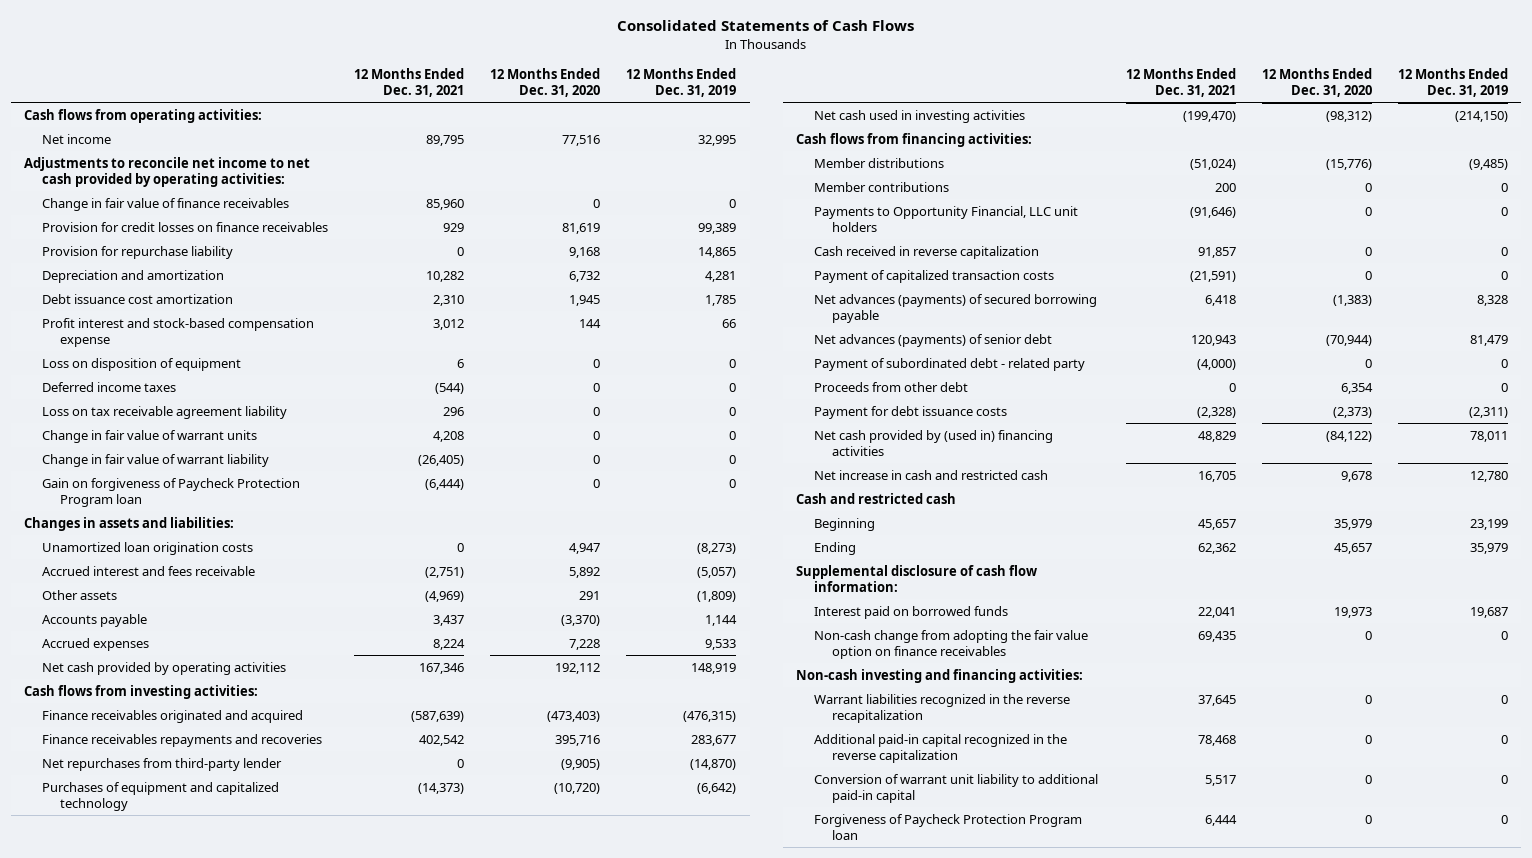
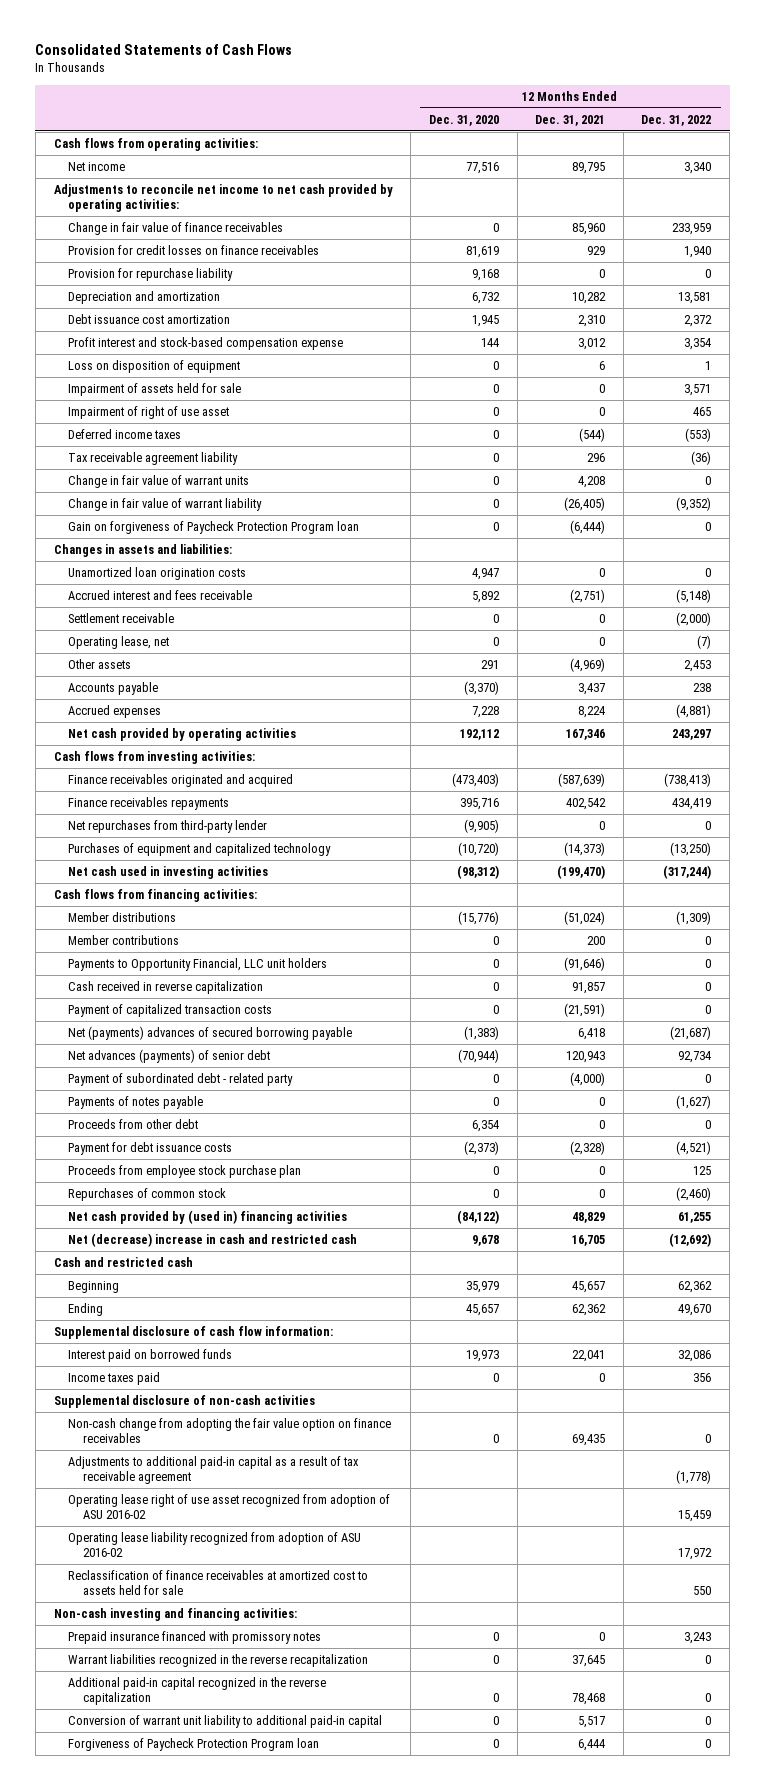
[626,68,737,98] 12 Months Ended Dec. 31, 2019 -> none
none -> [641,114,712,126] Dec. 31, 2022
none -> [68,383,242,397] Impairment of assets held for sale
none -> [68,406,230,420] Impairment of right of use asset
[42,405,288,419] Loss on tax receivable agreement liability -> [68,452,239,466] Tax receivable agreement liability
none -> [68,613,175,624] Settlement receivable
none -> [68,636,170,650] Operating lease, net
[42,733,323,747] Finance receivables repayments and recoveries -> [68,797,230,811] Finance receivables repayments
[813,293,1097,323] Net advances (payments) of secured borrowing payable -> [68,1026,353,1041] Net (payments) advances of secured borrowing payable
none -> [68,1096,204,1110] Payments of notes payable
none -> [68,1165,302,1179] Proceeds from employee stock purchase plan
none -> [68,1188,227,1202] Repurchases of common stock
[813,469,1048,480] Net increase in cash and restricted cash -> [68,1233,358,1248] Net (decrease) increase in cash and restricted cash
none -> [68,1372,161,1386] Income taxes paid
none -> [53,1395,315,1409] Supplemental disclosure of non-cash activities
none -> [68,1456,360,1485] Adjustments to additional paid-in capital as a result of tax receivable agreement
none -> [68,1494,391,1520] Operating lease right of use asset recognized from adoption of ASU 2016-02
none -> [68,1532,362,1558] Operating lease liability recognized from adoption of ASU 2016-02
none -> [68,1570,369,1596] Reclassification of finance receivables at amortized cost to assets held for sale
none -> [68,1631,322,1645] Prepaid insurance financed with promissory notes

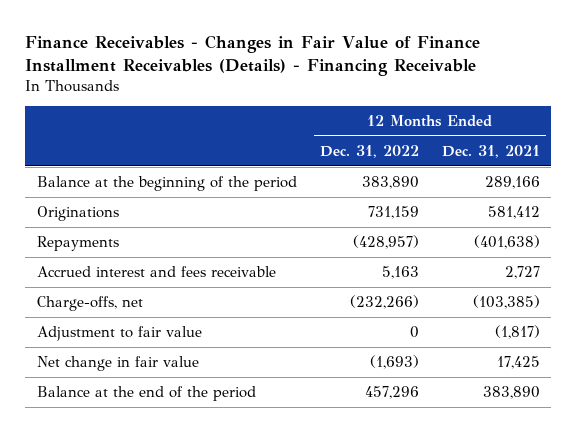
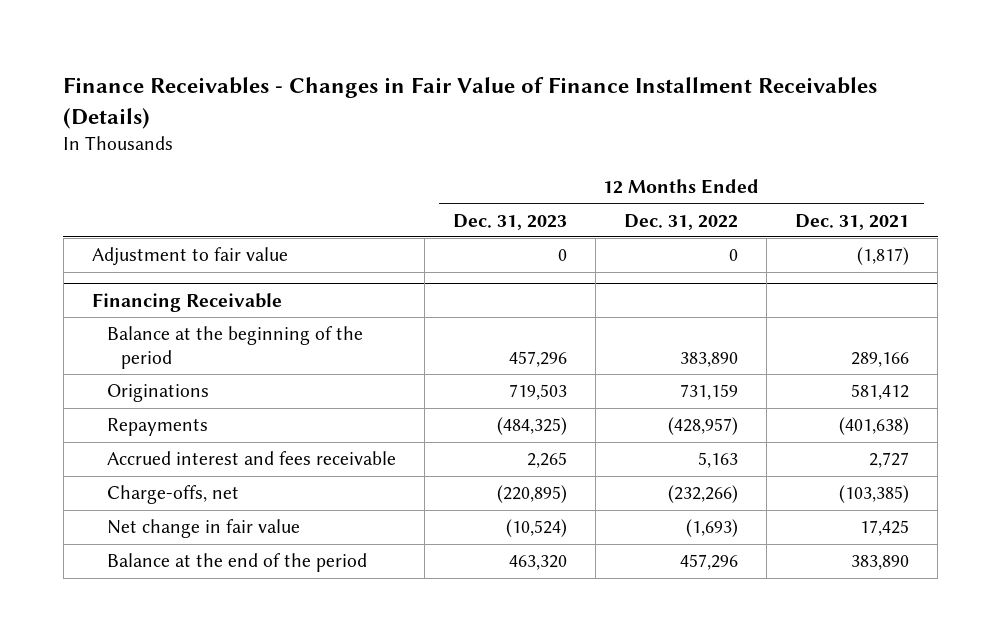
[25,35,481,77] Finance Receivables - Changes in Fair Value of Finance Installment Receivables (Details) - Financing Receivable -> [63,77,878,129] Finance Receivables - Changes in Fair Value of Finance Installment Receivables (Details)
none -> [452,213,567,230] Dec. 31, 2023
[36,326,202,342] Adjustment to fair value -> [91,247,288,267] Adjustment to fair value
none -> [91,292,282,312] Financing Receivable

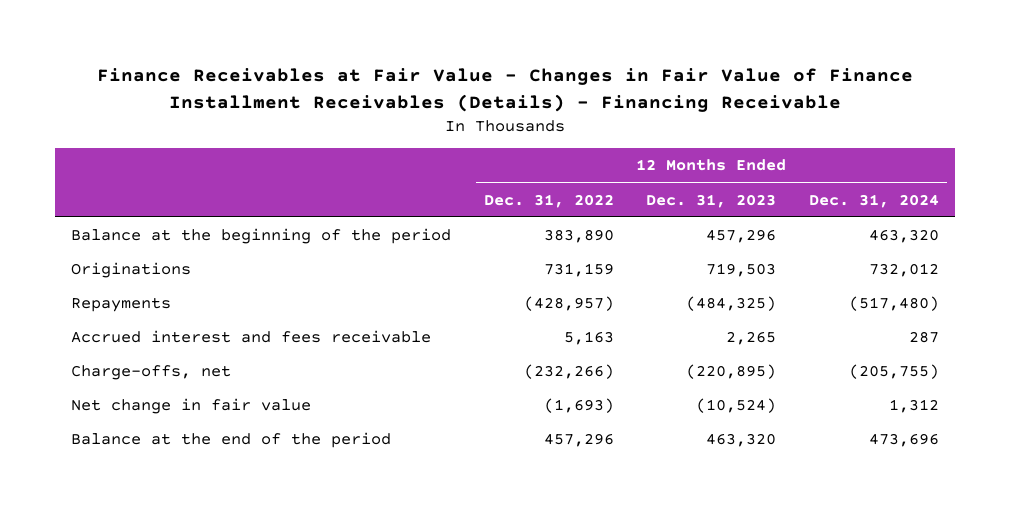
[63,77,878,129] Finance Receivables - Changes in Fair Value of Finance Installment Receivables (Details) -> [96,68,913,112] Finance Receivables at Fair Value - Changes in Fair Value of Finance Installment Receivables (Details) - Financing Receivable
[795,213,910,230] Dec. 31, 2021 -> none
none -> [808,193,939,208] Dec. 31, 2024
[91,247,288,267] Adjustment to fair value -> none
[91,292,282,312] Financing Receivable -> none

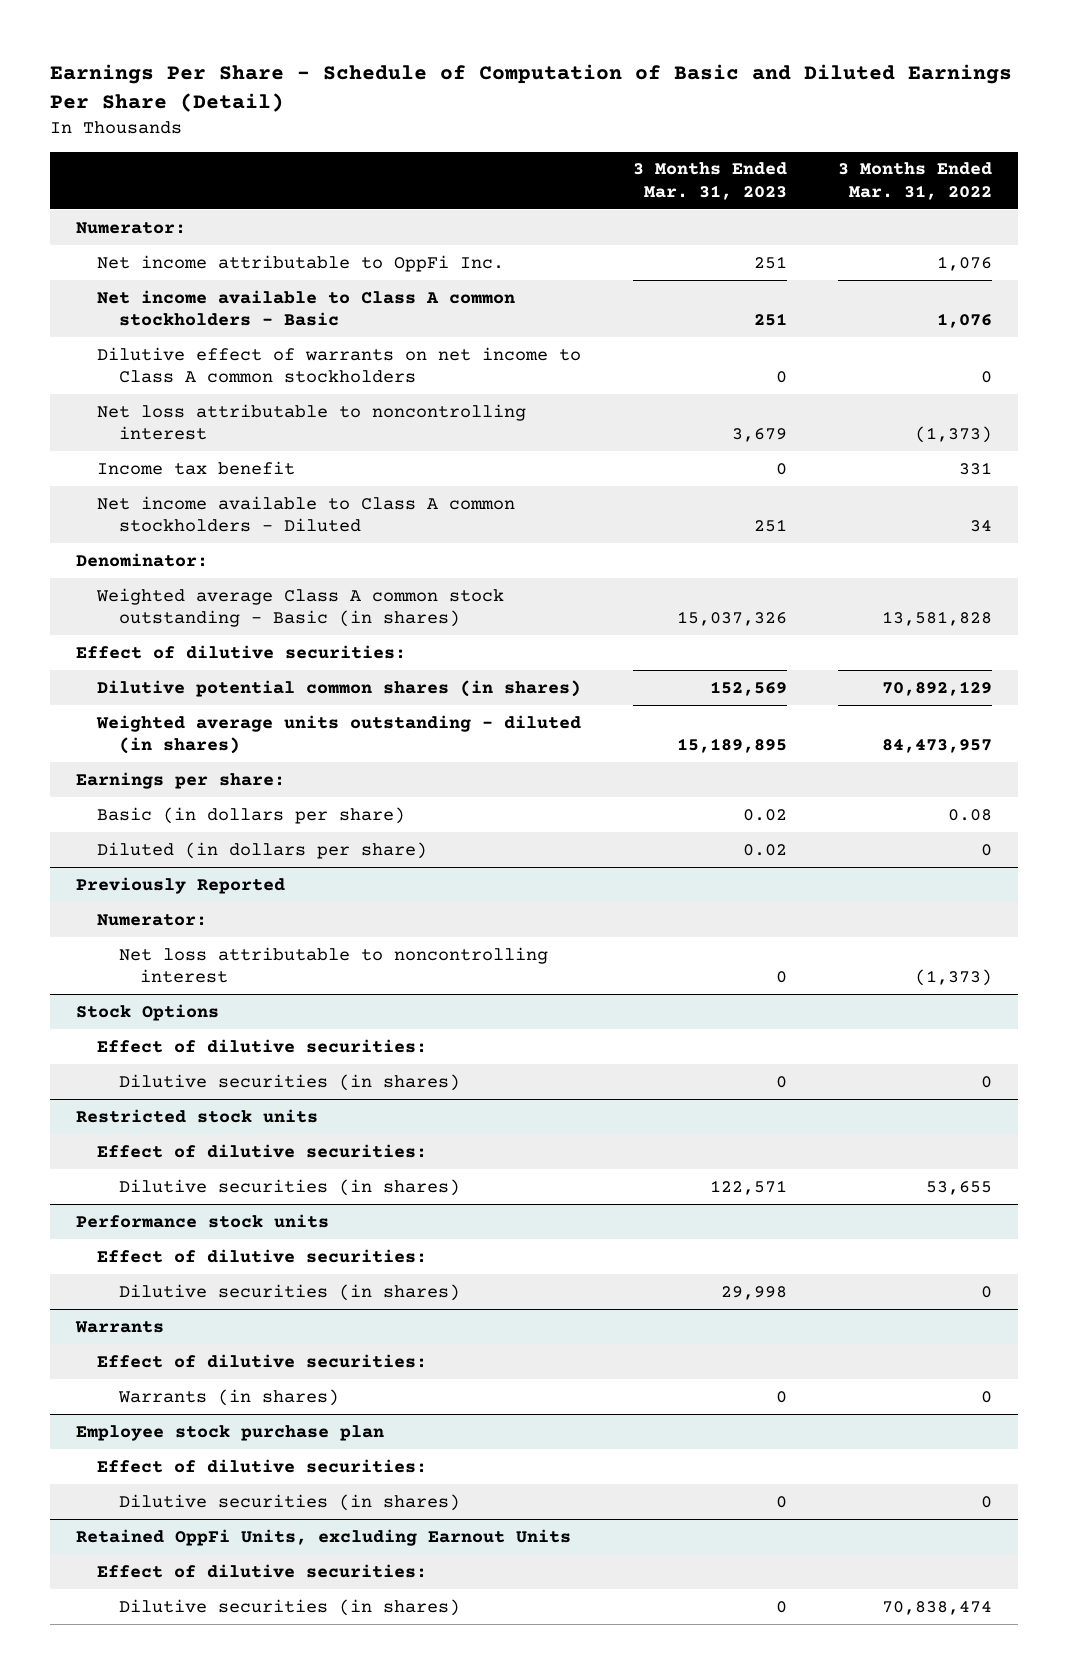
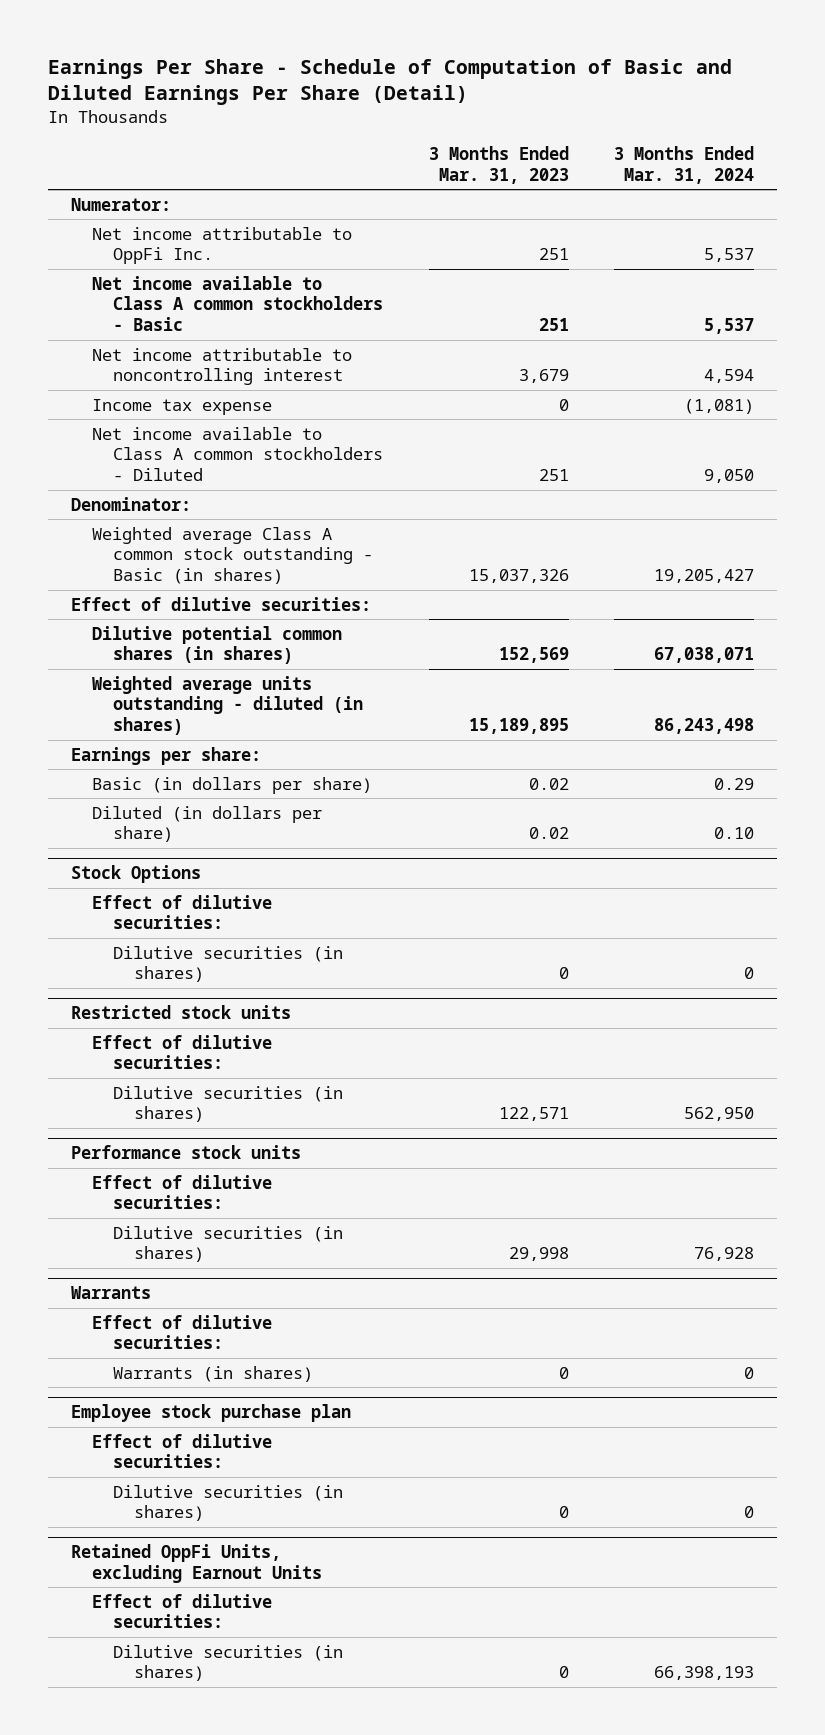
[838,162,993,200] 3 Months Ended Mar. 31, 2022 -> none
none -> [614,145,755,184] 3 Months Ended Mar. 31, 2024
[97,346,582,384] Dilutive effect of warrants on net income to Class A common stockholders -> none
[97,403,527,441] Net loss attributable to noncontrolling interest -> [91,347,352,386] Net income attributable to noncontrolling interest
[97,460,296,475] Income tax benefit -> [91,398,272,415] Income tax expense
[76,876,286,894] Previously Reported -> none
[97,913,208,926] Numerator: -> none
[118,946,548,984] Net loss attributable to noncontrolling interest -> none

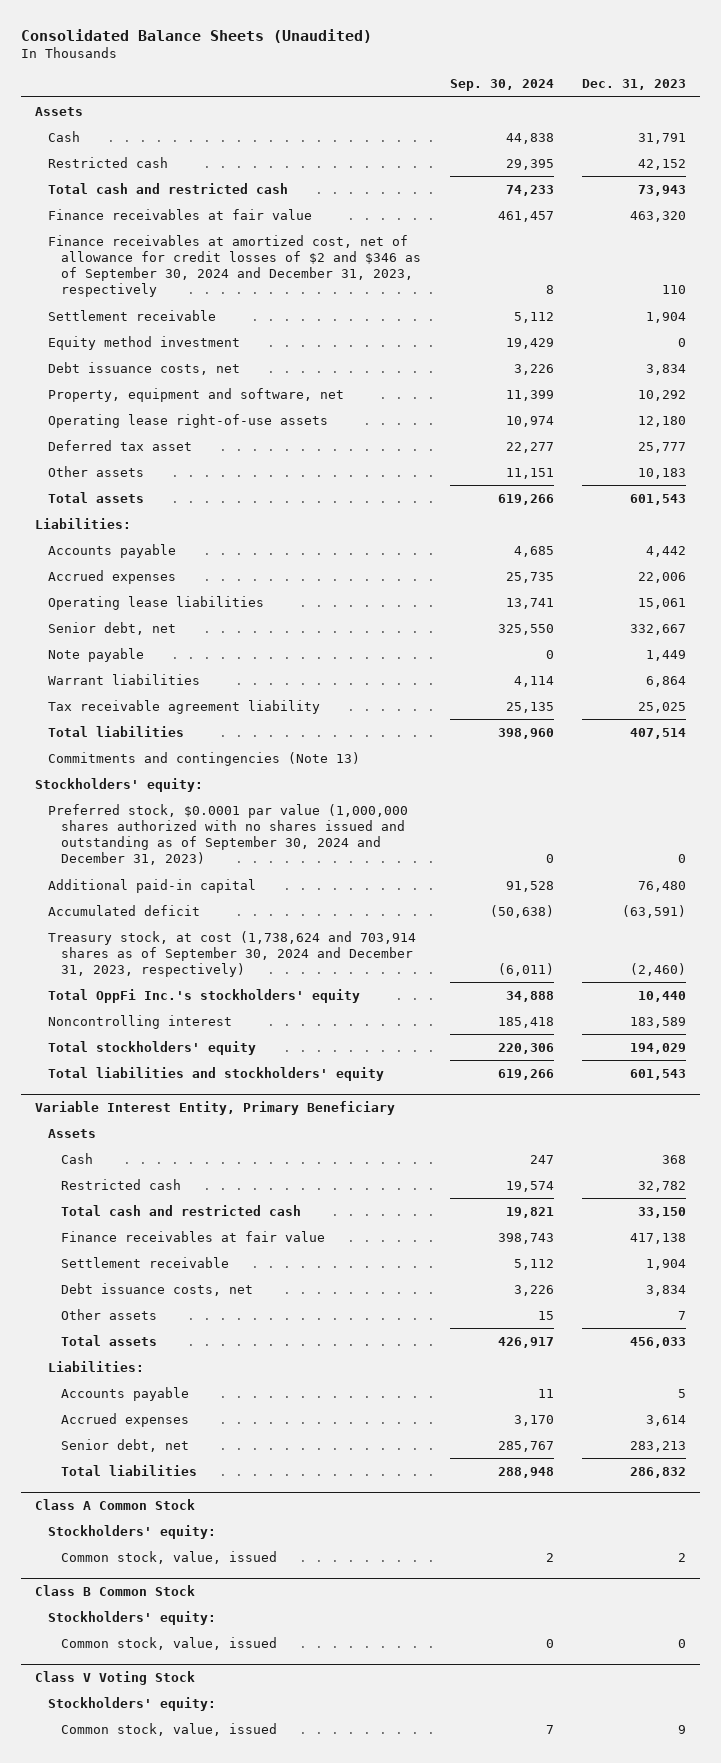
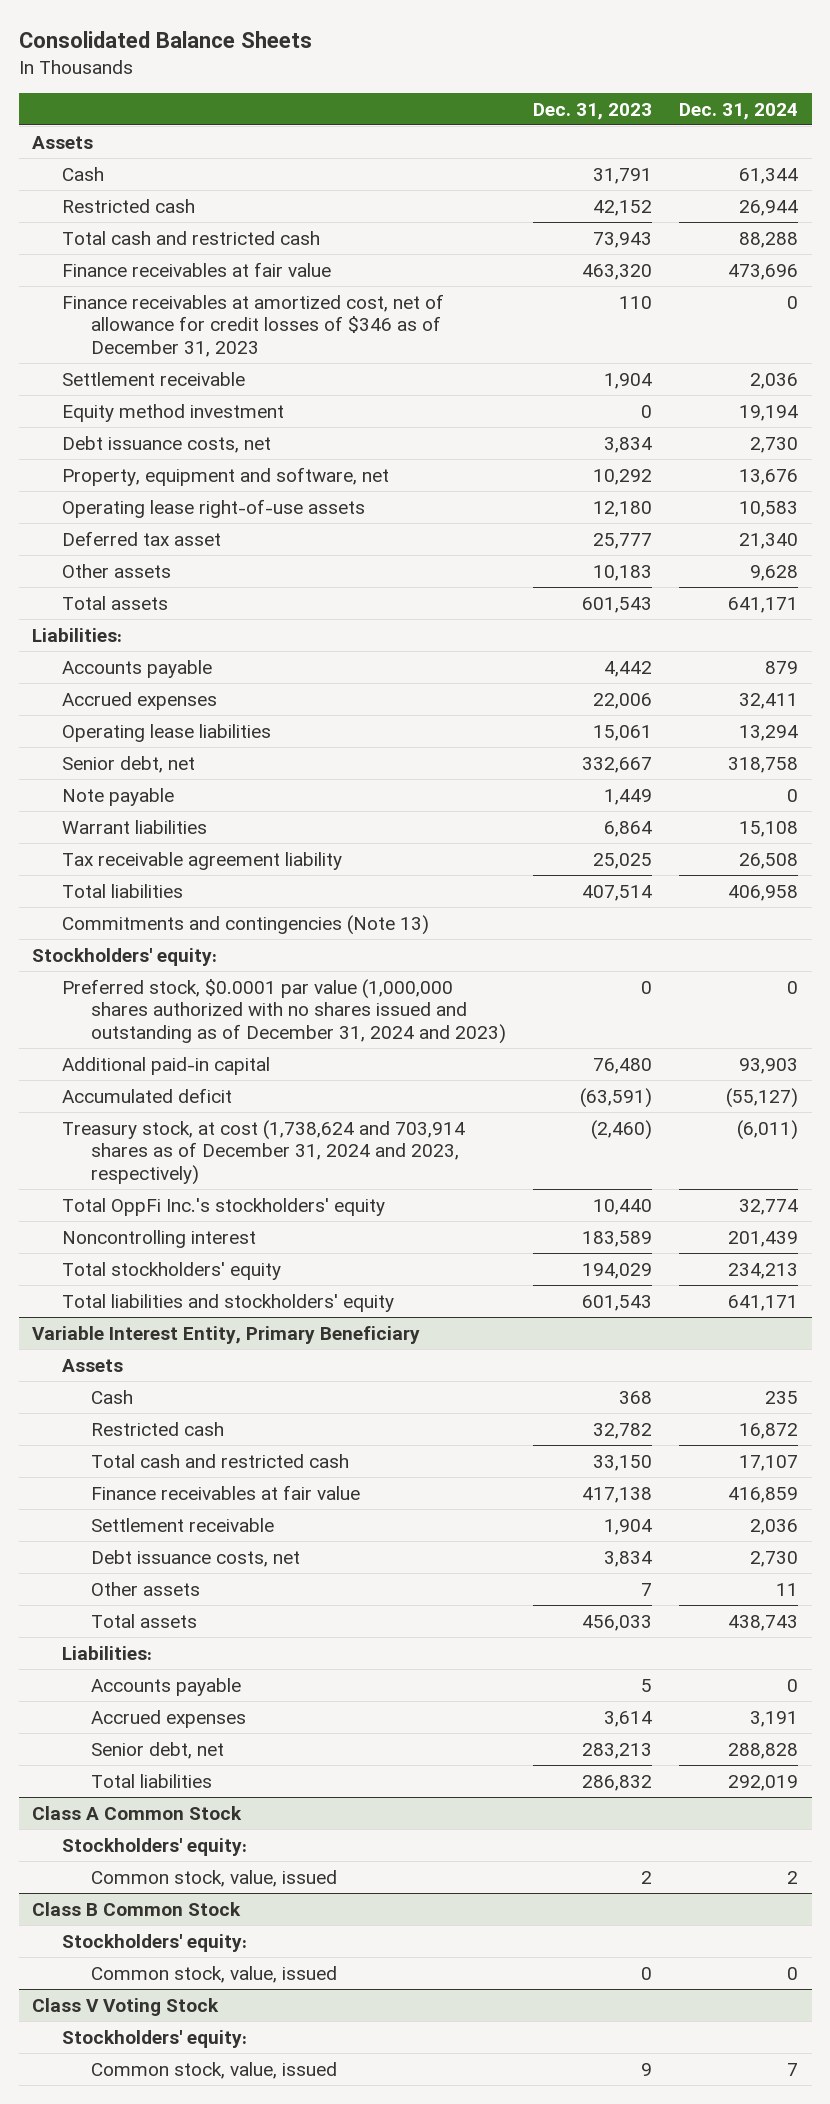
[20,28,372,43] Consolidated Balance Sheets (Unaudited) -> [18,31,312,49] Consolidated Balance Sheets
[449,79,554,92] Sep. 30, 2024 -> none
none -> [679,102,799,120] Dec. 31, 2024
[48,234,422,298] Finance receivables at amortized cost, net of allowance for credit losses of $2 and $346 as of September 30, 2024 and December 31, 2023, respectively -> [61,293,444,357] Finance receivables at amortized cost, net of allowance for credit losses of $346 as of December 31, 2023
[48,803,409,866] Preferred stock, $0.0001 par value (1,000,000 shares authorized with no shares issued and outstanding as of September 30, 2024 and December 31, 2023) -> [61,978,506,1044] Preferred stock, $0.0001 par value (1,000,000 shares authorized with no shares issued and outstanding as of December 31, 2024 and 2023)
[48,930,417,978] Treasury stock, at cost (1,738,624 and 703,914 shares as of September 30, 2024 and December 31, 2023, respectively) -> [61,1119,465,1185] Treasury stock, at cost (1,738,624 and 703,914 shares as of December 31, 2024 and 2023, respectively)

